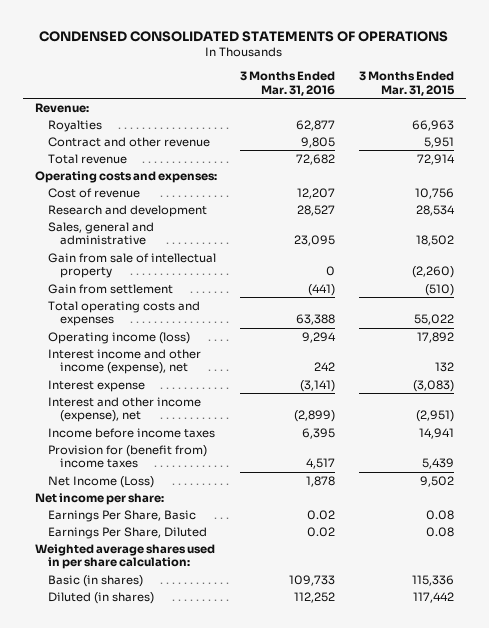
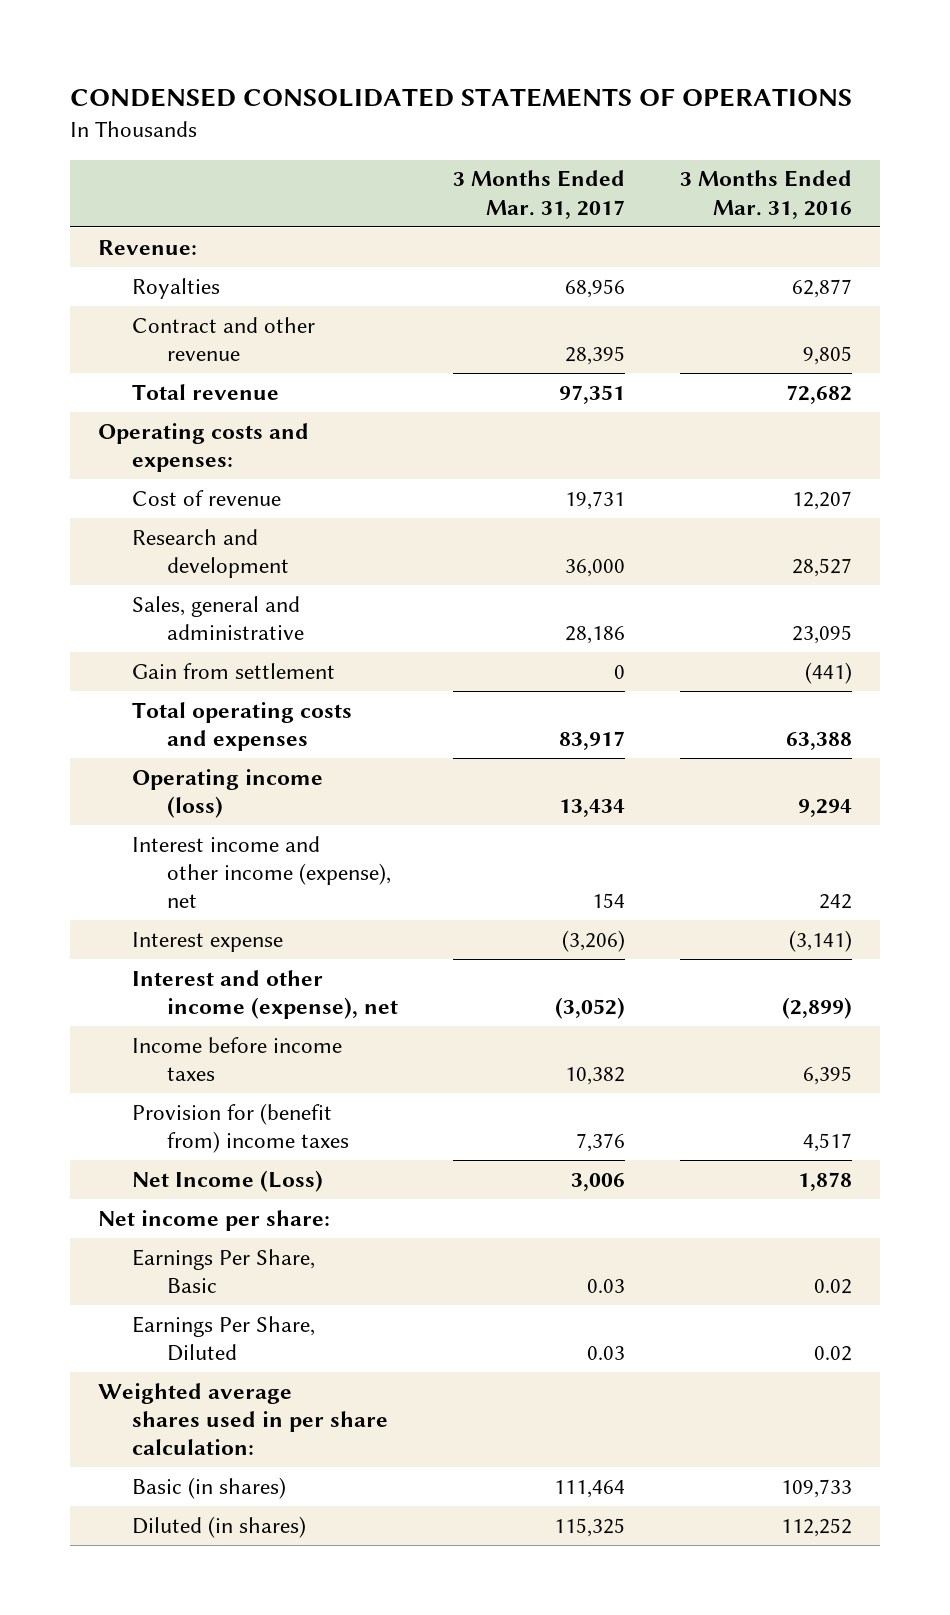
[359,71,456,96] 3 Months Ended Mar. 31, 2015 -> none
none -> [453,170,626,219] 3 Months Ended Mar. 31, 2017
[47,252,216,279] Gain from sale of intellectual property -> none

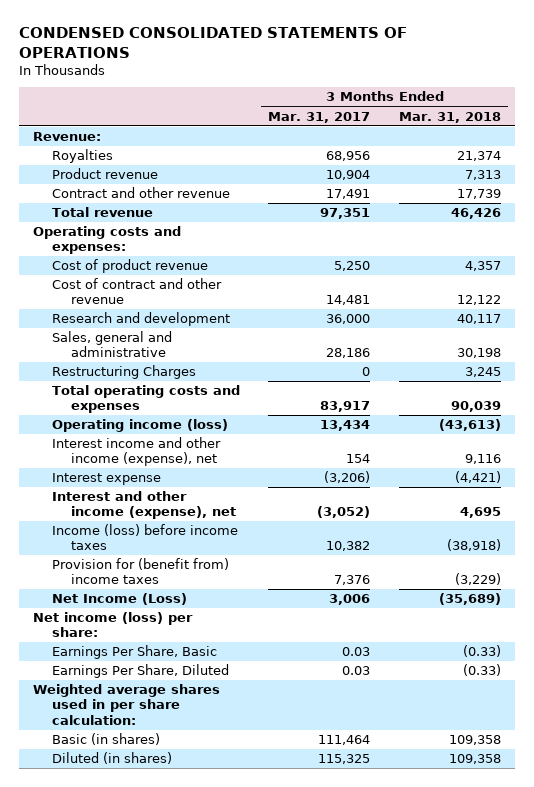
[680,170,853,219] 3 Months Ended Mar. 31, 2016 -> none
none -> [398,111,501,123] Mar. 31, 2018
none -> [52,168,159,180] Product revenue
[565,345,626,365] 28,395 -> [326,189,371,200] 17,491
none -> [52,259,209,274] Cost of product revenue
[132,489,282,506] Cost of revenue -> [52,278,223,305] Cost of contract and other revenue
[565,490,626,510] 19,731 -> [326,295,371,306] 14,481
[132,662,336,679] Gain from settlement -> none
none -> [52,365,197,380] Restructuring Charges
[132,1036,343,1081] Income before income taxes -> [52,524,239,551] Income (loss) before income taxes
[98,1209,331,1231] Net income per share: -> [33,612,194,638] Net income (loss) per share:

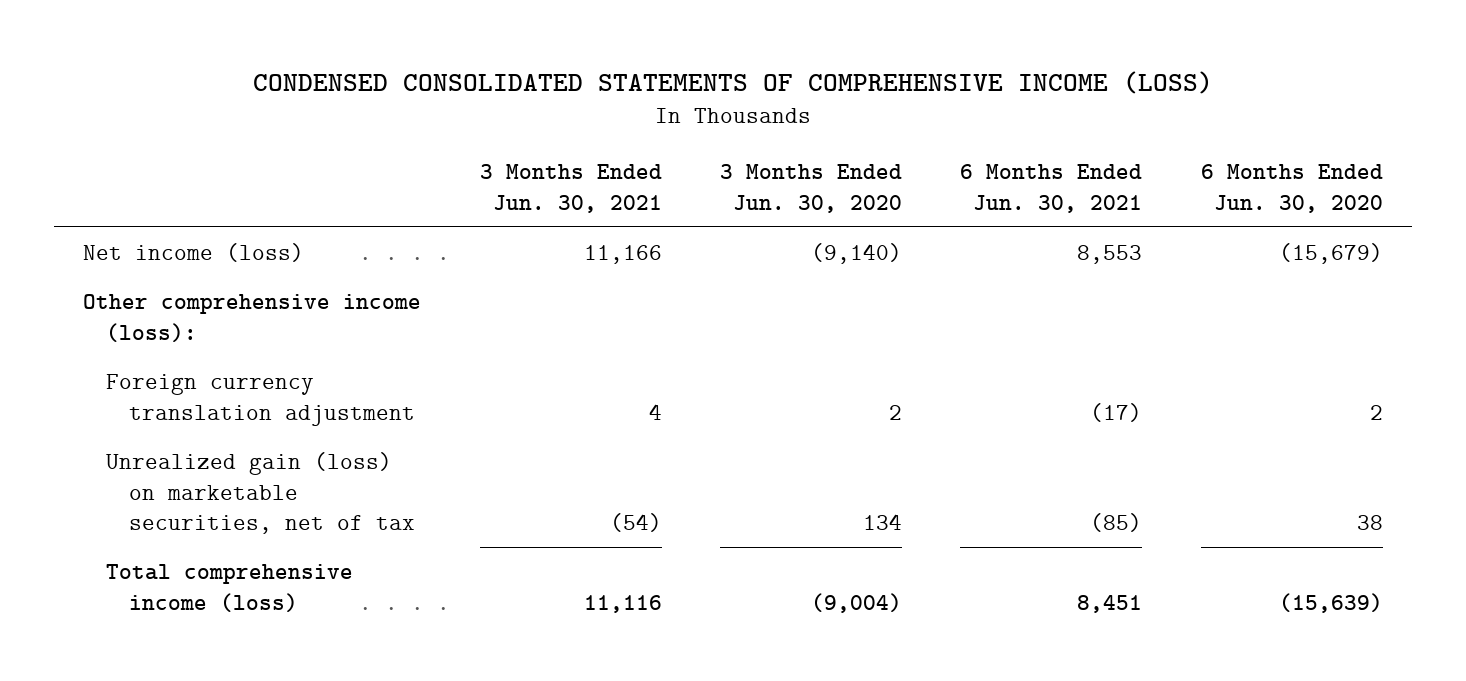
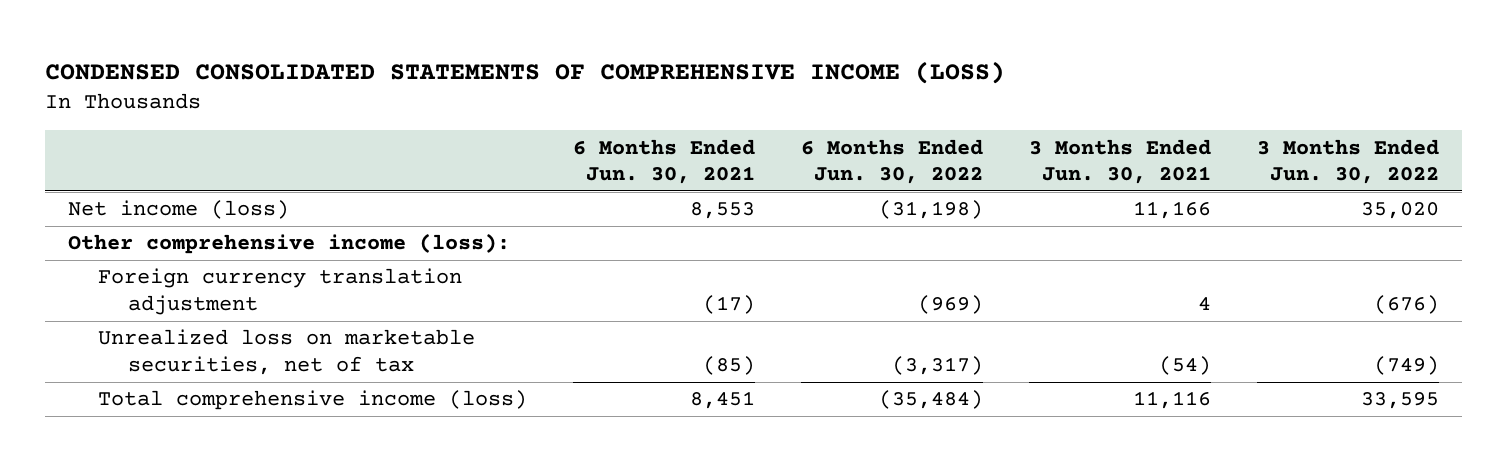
[719,164,902,213] 3 Months Ended Jun. 30, 2020 -> none
[1200,164,1383,213] 6 Months Ended Jun. 30, 2020 -> none
none -> [800,138,983,185] 6 Months Ended Jun. 30, 2022
none -> [1256,138,1439,185] 3 Months Ended Jun. 30, 2022
[106,451,416,535] Unrealized gain (loss) on marketable securities, net of tax -> [97,329,475,376] Unrealized loss on marketable securities, net of tax

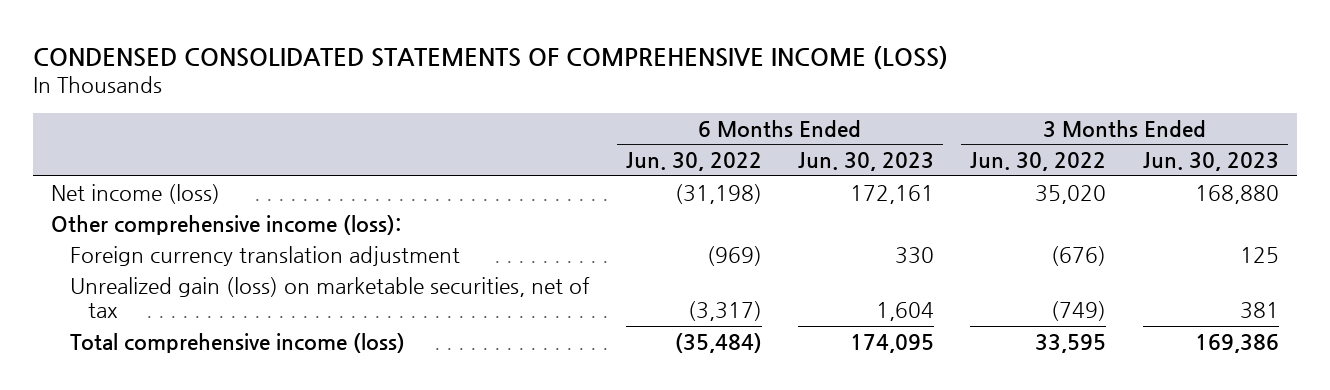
[572,138,755,185] 6 Months Ended Jun. 30, 2021 -> none
[1028,138,1211,185] 3 Months Ended Jun. 30, 2021 -> none
none -> [798,152,935,172] Jun. 30, 2023
none -> [1142,152,1279,172] Jun. 30, 2023
[97,329,475,376] Unrealized loss on marketable securities, net of tax -> [69,276,590,319] Unrealized gain (loss) on marketable securities, net of tax

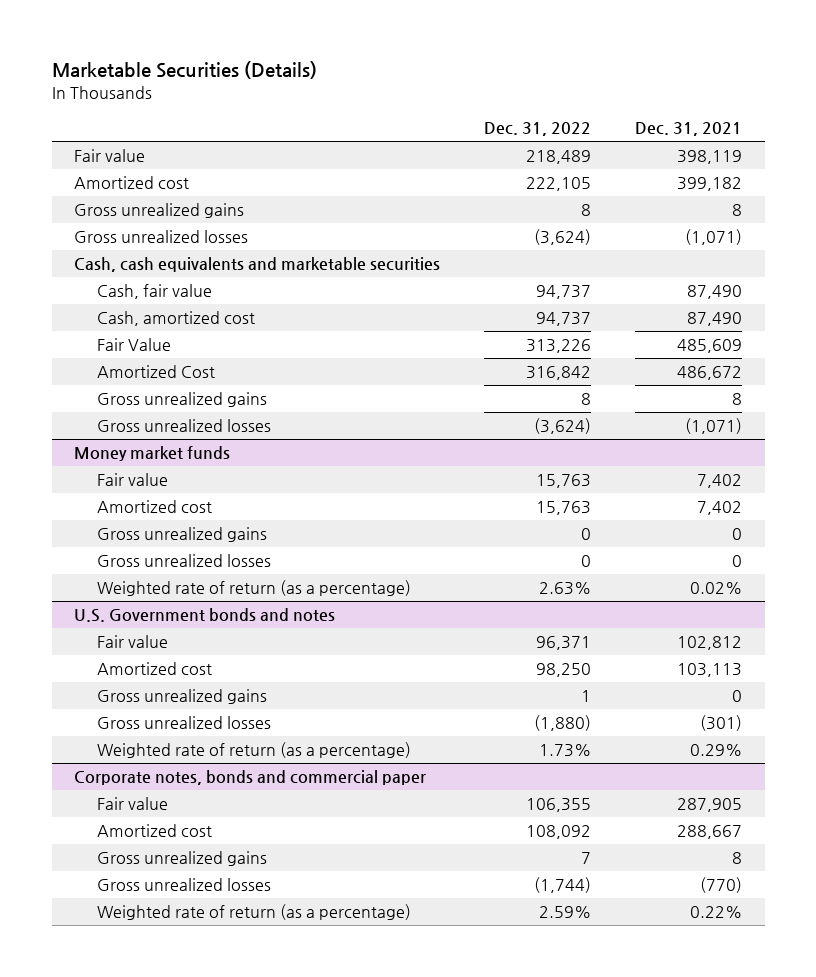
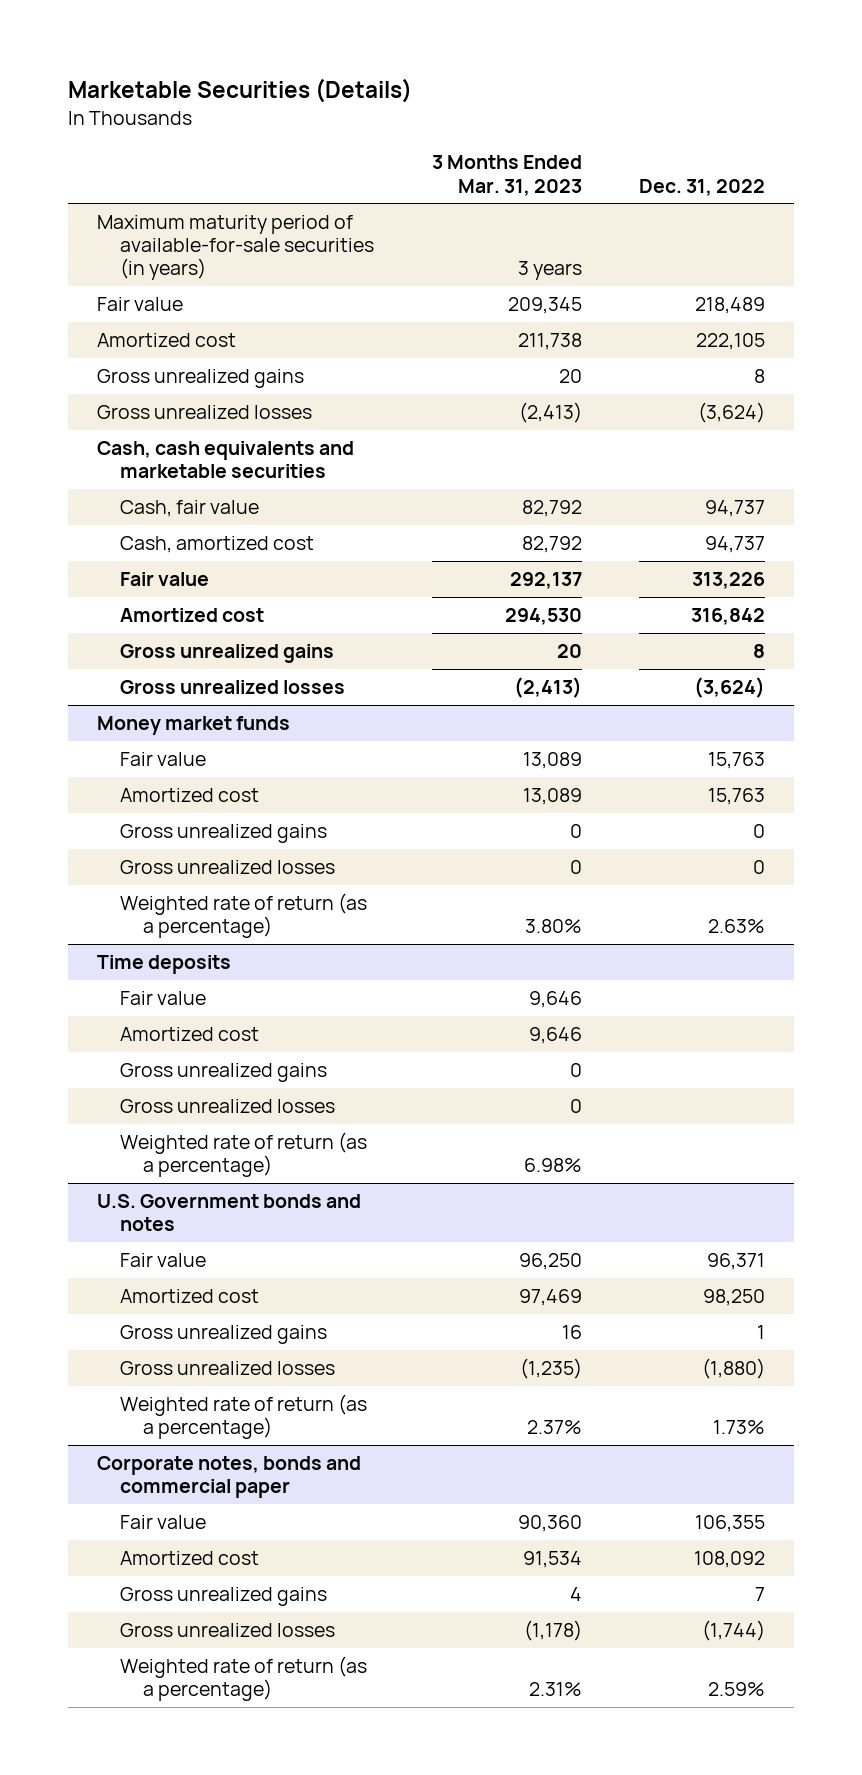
[635,122,743,137] Dec. 31, 2021 -> none
none -> [431,155,582,196] 3 Months Ended Mar. 31, 2023
none -> [96,214,375,281] Maximum maturity period of available-for-sale securities (in years)
[97,338,172,352] Fair Value -> [120,571,210,586] Fair value
[97,365,216,379] Amortized Cost -> [120,607,265,622] Amortized cost
none -> [96,954,231,974] Time deposits
none -> [120,990,207,1005] Fair value
none -> [120,1026,260,1041] Amortized cost
none -> [120,1062,328,1082] Gross unrealized gains
none -> [120,1098,336,1113] Gross unrealized losses
none -> [120,1131,368,1178] Weighted rate of return (as a percentage)

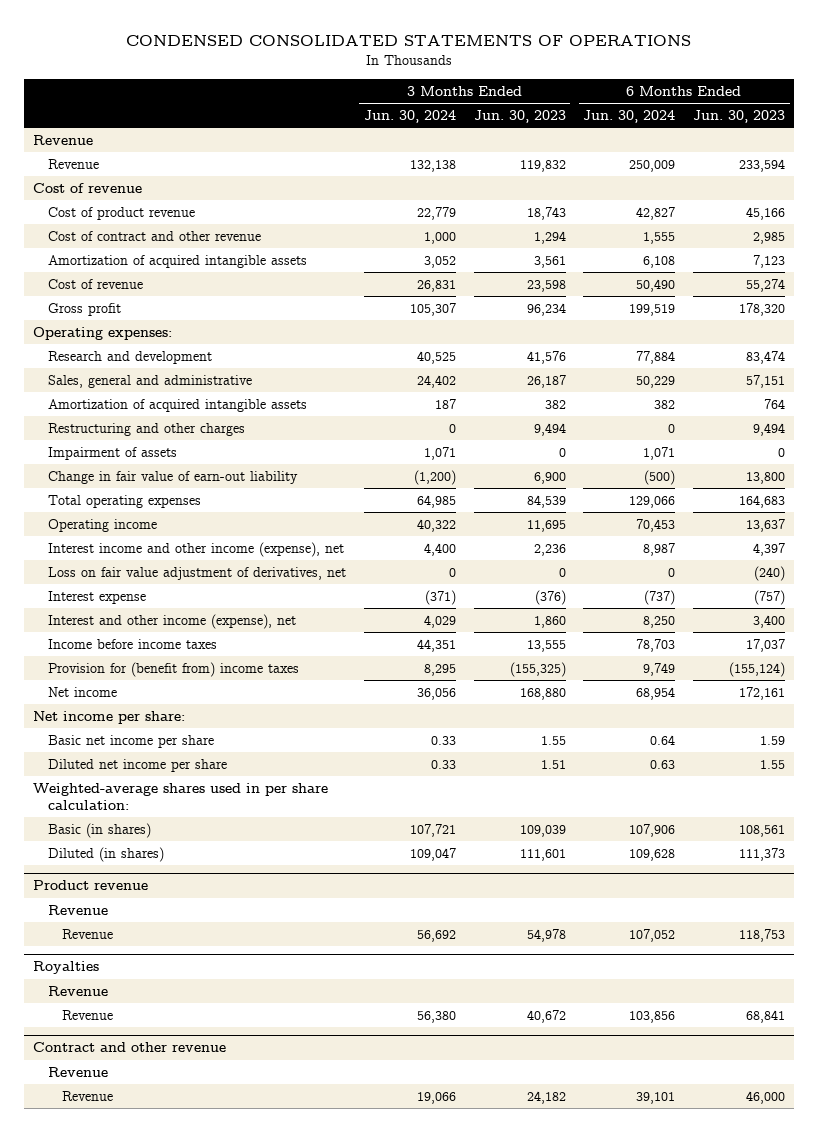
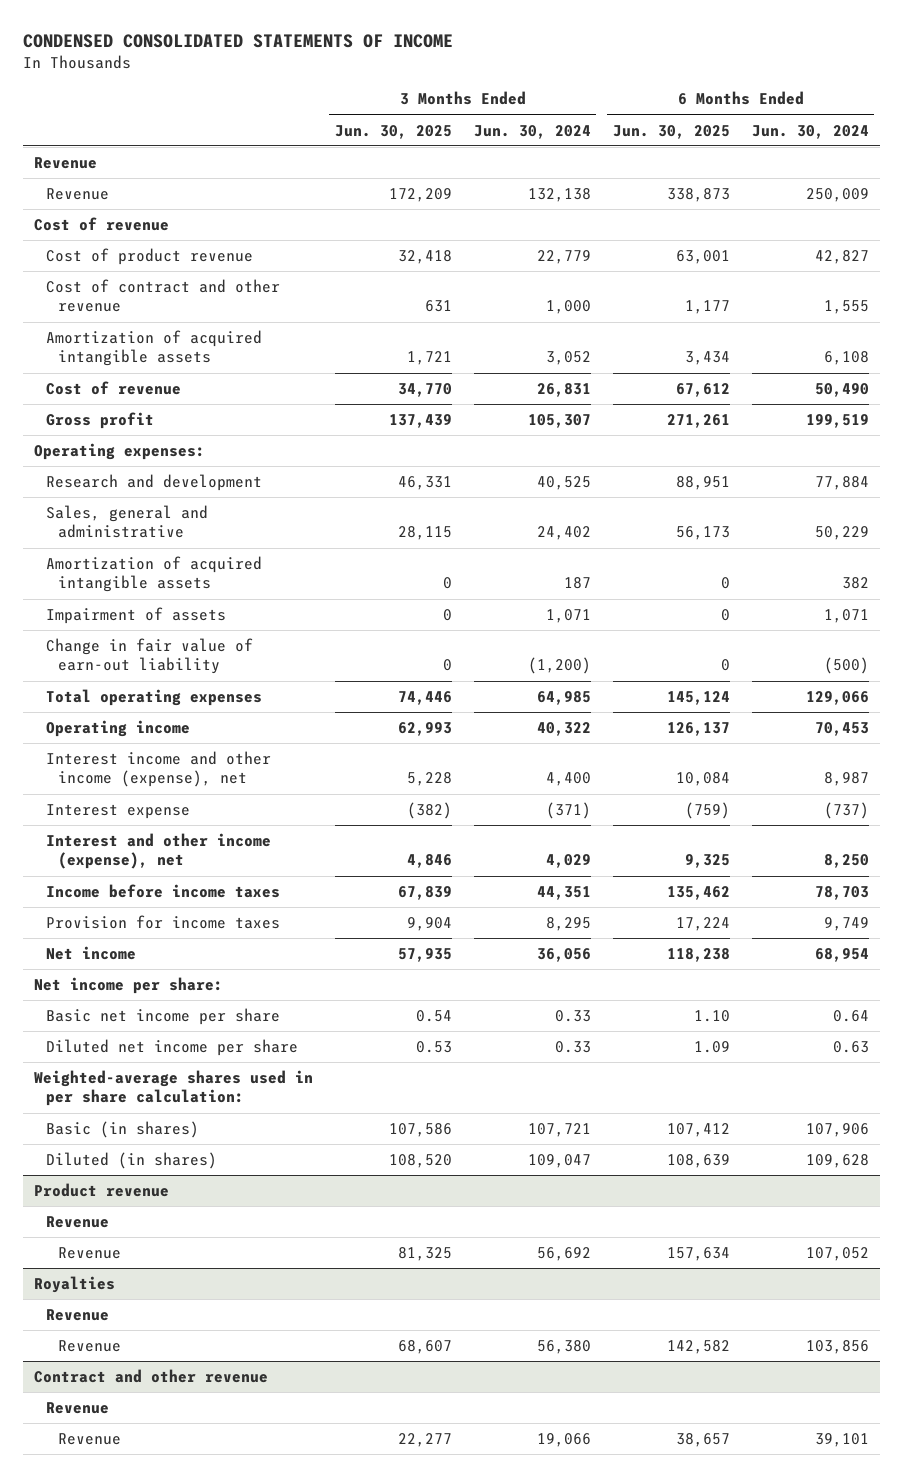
[126,35,692,47] CONDENSED CONSOLIDATED STATEMENTS OF OPERATIONS -> [22,33,453,48] CONDENSED CONSOLIDATED STATEMENTS OF INCOME
[473,110,566,124] Jun. 30, 2023 -> none
[693,110,786,124] Jun. 30, 2023 -> none
none -> [334,124,452,139] Jun. 30, 2025
none -> [612,124,730,139] Jun. 30, 2025
[47,422,245,436] Restructuring and other charges -> none
[47,566,346,580] Loss on fair value adjustment of derivatives, net -> none
[47,661,299,677] Provision for (benefit from) income taxes -> [45,915,280,930] Provision for income taxes

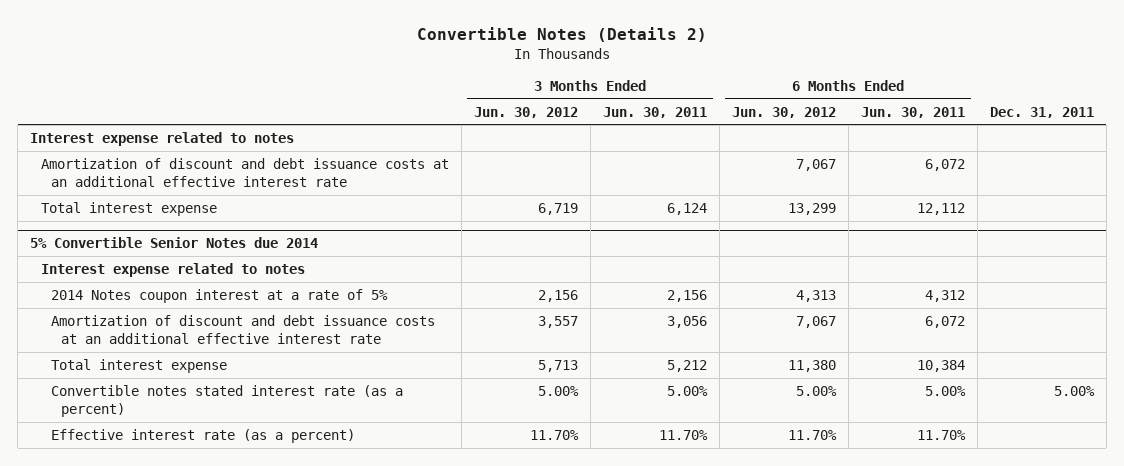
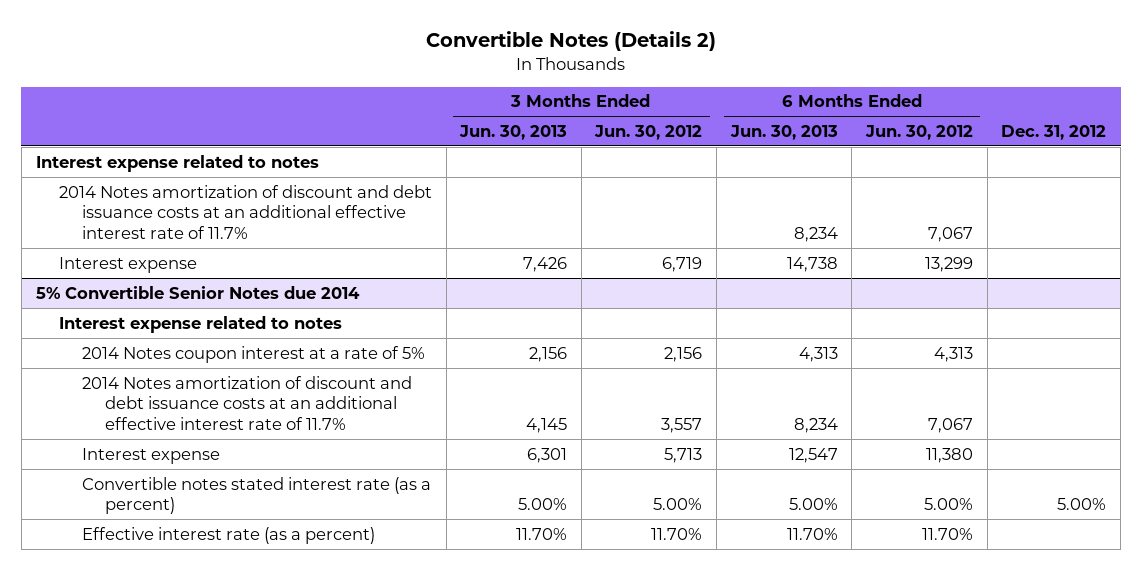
[602,106,707,118] Jun. 30, 2011 -> none
[860,106,965,118] Jun. 30, 2011 -> none
[989,106,1094,118] Dec. 31, 2011 -> none
none -> [459,124,568,140] Jun. 30, 2013
none -> [729,124,838,140] Jun. 30, 2013
none -> [1001,124,1107,140] Dec. 31, 2012
[40,158,449,188] Amortization of discount and debt issuance costs at an additional effective interest rate -> [58,184,432,239] 2014 Notes amortization of discount and debt issuance costs at an additional effective interest rate of 11.7%
[40,202,217,217] Total interest expense -> [58,256,197,273] Interest expense
[50,315,435,345] Amortization of discount and debt issuance costs at an additional effective interest rate -> [82,375,413,430] 2014 Notes amortization of discount and debt issuance costs at an additional effective interest rate of 11.7%
[50,359,227,374] Total interest expense -> [82,447,221,464] Interest expense

